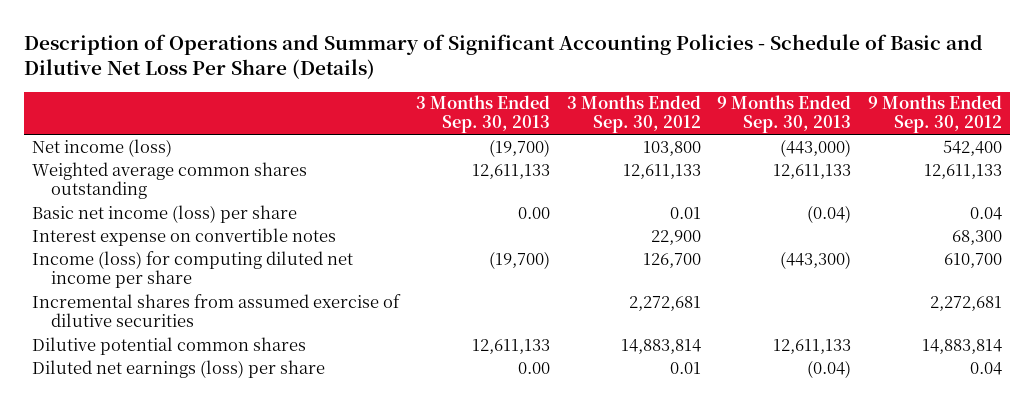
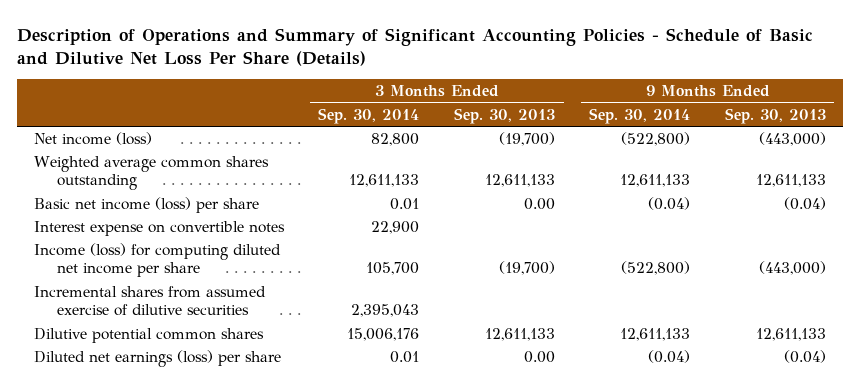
[566,95,701,134] 3 Months Ended Sep. 30, 2012 -> none
[868,95,1003,134] 9 Months Ended Sep. 30, 2012 -> none
none -> [318,107,420,124] Sep. 30, 2014
none -> [589,107,691,124] Sep. 30, 2014
[780,250,852,269] (443,300) -> [758,261,826,276] (443,000)

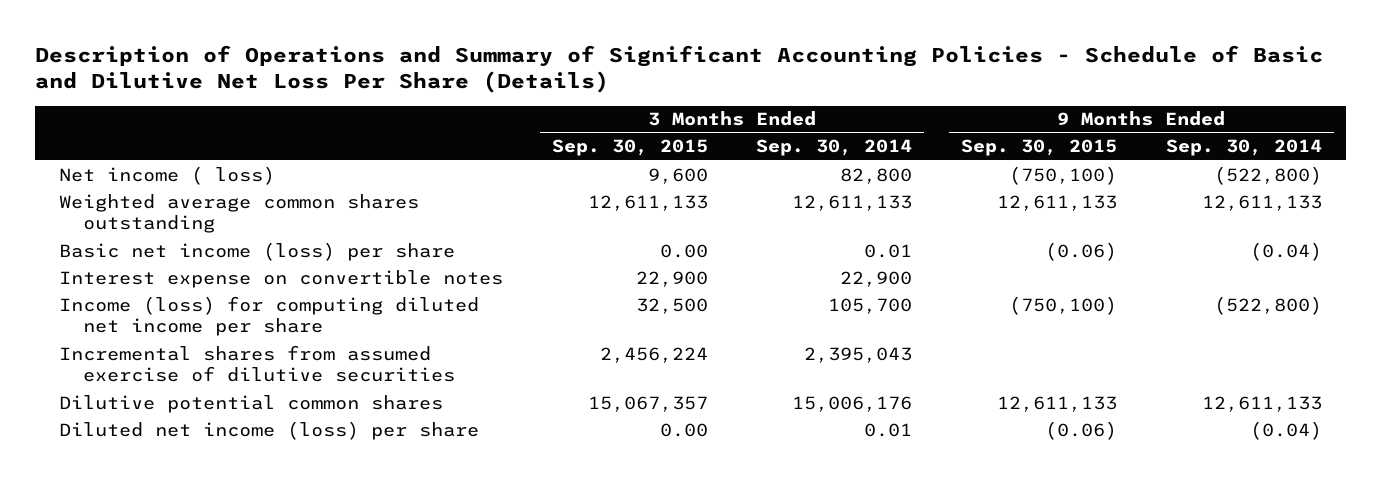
[453,107,555,124] Sep. 30, 2013 -> none
[724,107,826,124] Sep. 30, 2013 -> none
none -> [551,139,708,157] Sep. 30, 2015
none -> [960,139,1117,157] Sep. 30, 2015
[34,132,153,146] Net income (loss) -> [59,165,276,185] Net income ( loss)
[34,350,282,368] Diluted net earnings (loss) per share -> [59,420,480,440] Diluted net income (loss) per share

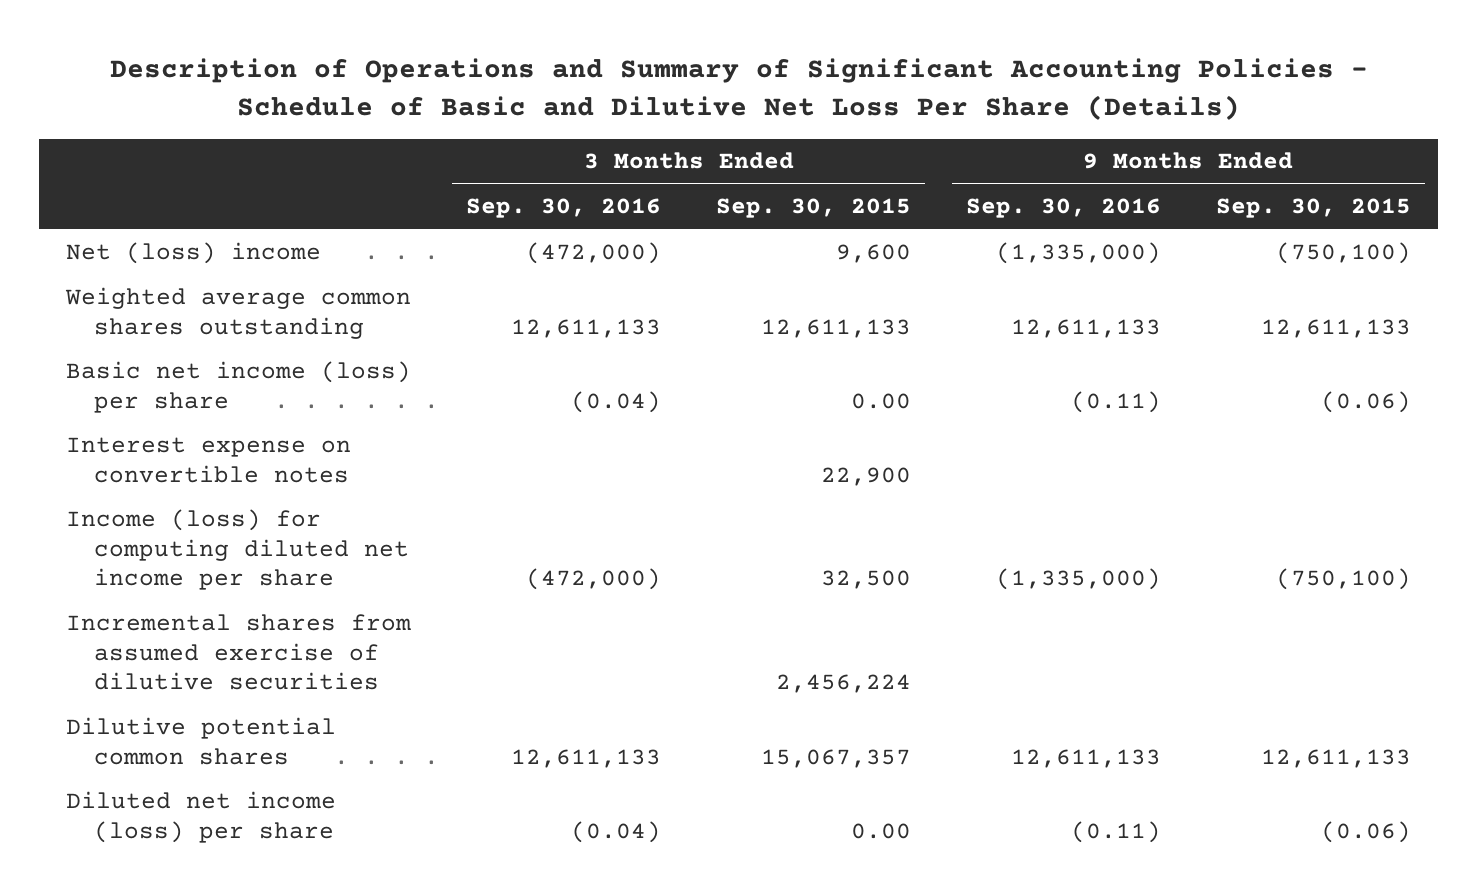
[756,139,913,157] Sep. 30, 2014 -> none
[1165,139,1322,157] Sep. 30, 2014 -> none
none -> [466,198,662,219] Sep. 30, 2016
none -> [965,198,1161,219] Sep. 30, 2016
[59,165,276,185] Net income ( loss) -> [66,242,322,265] Net (loss) income

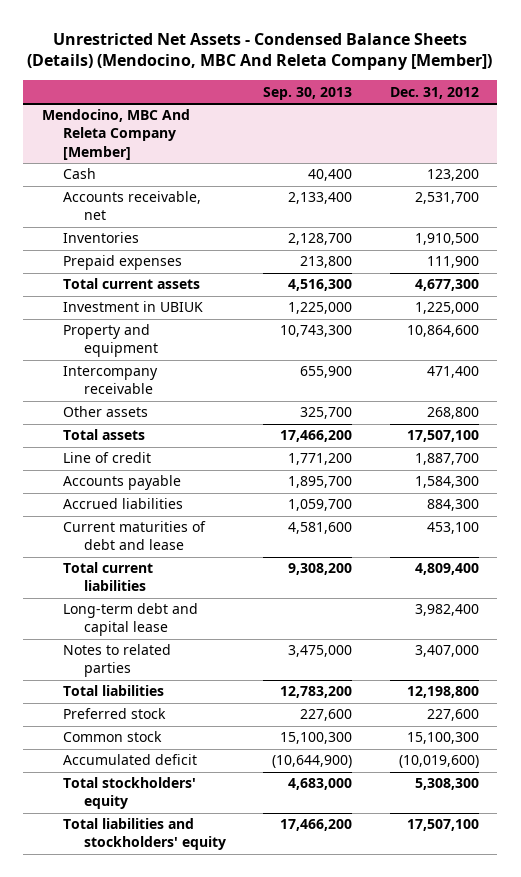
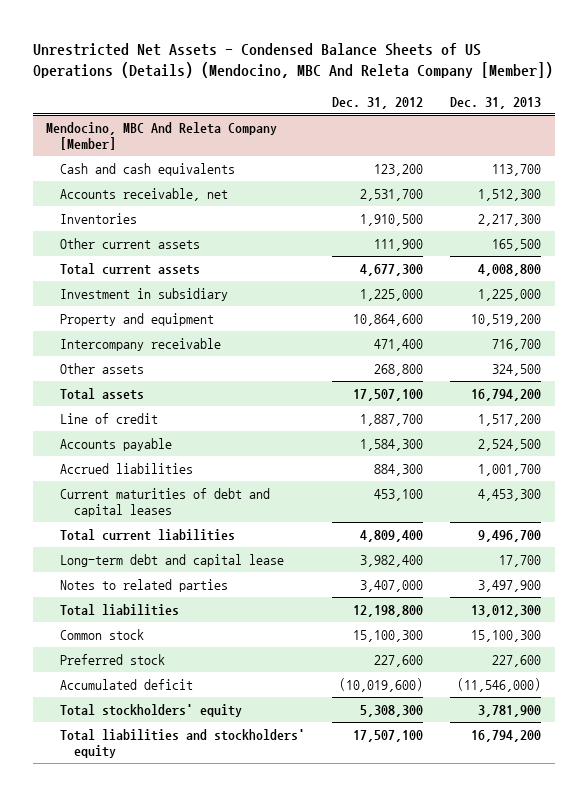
[27,32,493,71] Unrestricted Net Assets - Condensed Balance Sheets (Details) (Mendocino, MBC And Releta Company [Member]) -> [32,42,553,79] Unrestricted Net Assets - Condensed Balance Sheets of US Operations (Details) (Mendocino, MBC And Releta Company [Member])
[263,86,353,100] Sep. 30, 2013 -> none
none -> [450,96,542,109] Dec. 31, 2013
[62,168,96,180] Cash -> [60,162,236,176] Cash and cash equivalents
[62,255,182,271] Prepaid expenses -> [60,237,201,249] Other current assets
[62,301,203,313] Investment in UBIUK -> [60,287,229,301] Investment in subsidiary
[62,521,206,551] Current maturities of debt and lease -> [60,487,271,518] Current maturities of debt and capital leases
[62,708,166,720] Preferred stock -> [60,653,166,665] Preferred stock

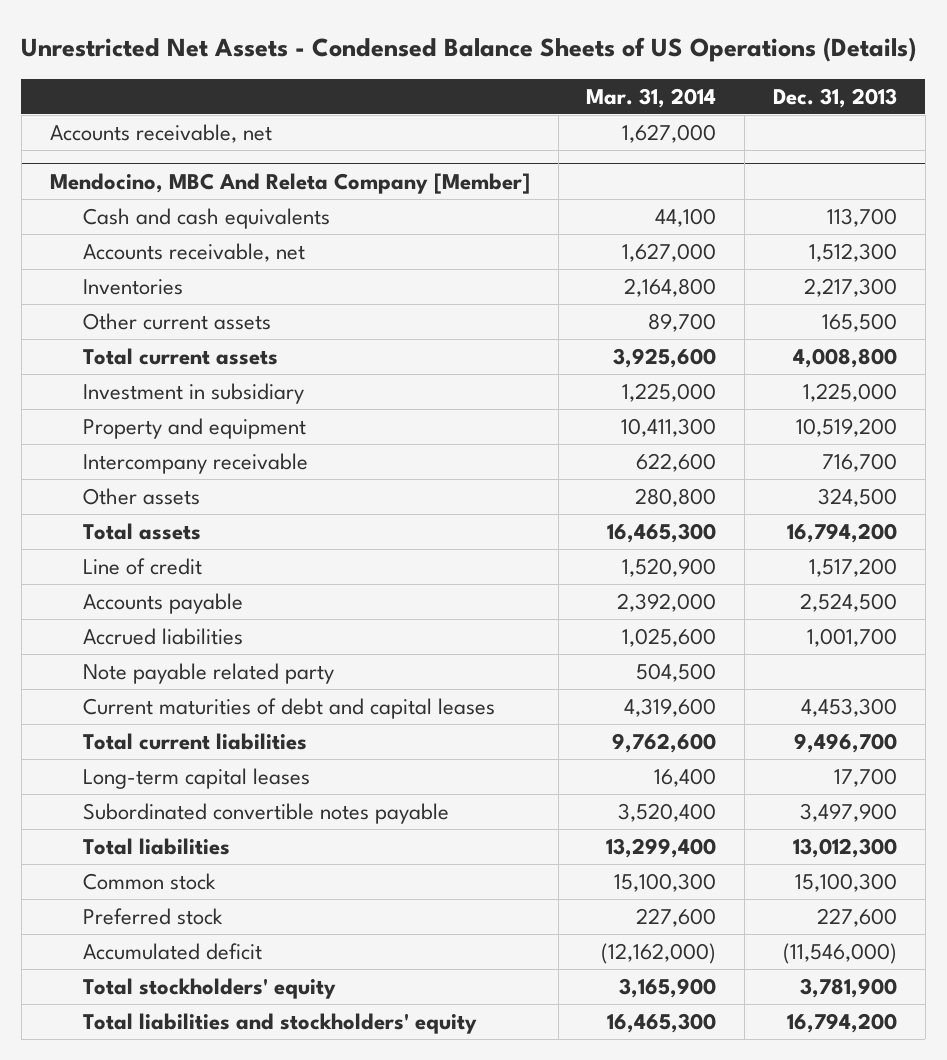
[32,42,553,79] Unrestricted Net Assets - Condensed Balance Sheets of US Operations (Details) (Mendocino, MBC And Releta Company [Member]) -> [21,37,917,63] Unrestricted Net Assets - Condensed Balance Sheets of US Operations (Details)
[332,96,424,109] Dec. 31, 2012 -> none
none -> [586,87,717,108] Mar. 31, 2014
none -> [49,123,272,143] Accounts receivable, net
none -> [83,662,335,684] Note payable related party
[60,553,285,567] Long-term debt and capital lease -> [83,767,311,789] Long-term capital leases
[60,578,229,592] Notes to related parties -> [83,802,450,824] Subordinated convertible notes payable

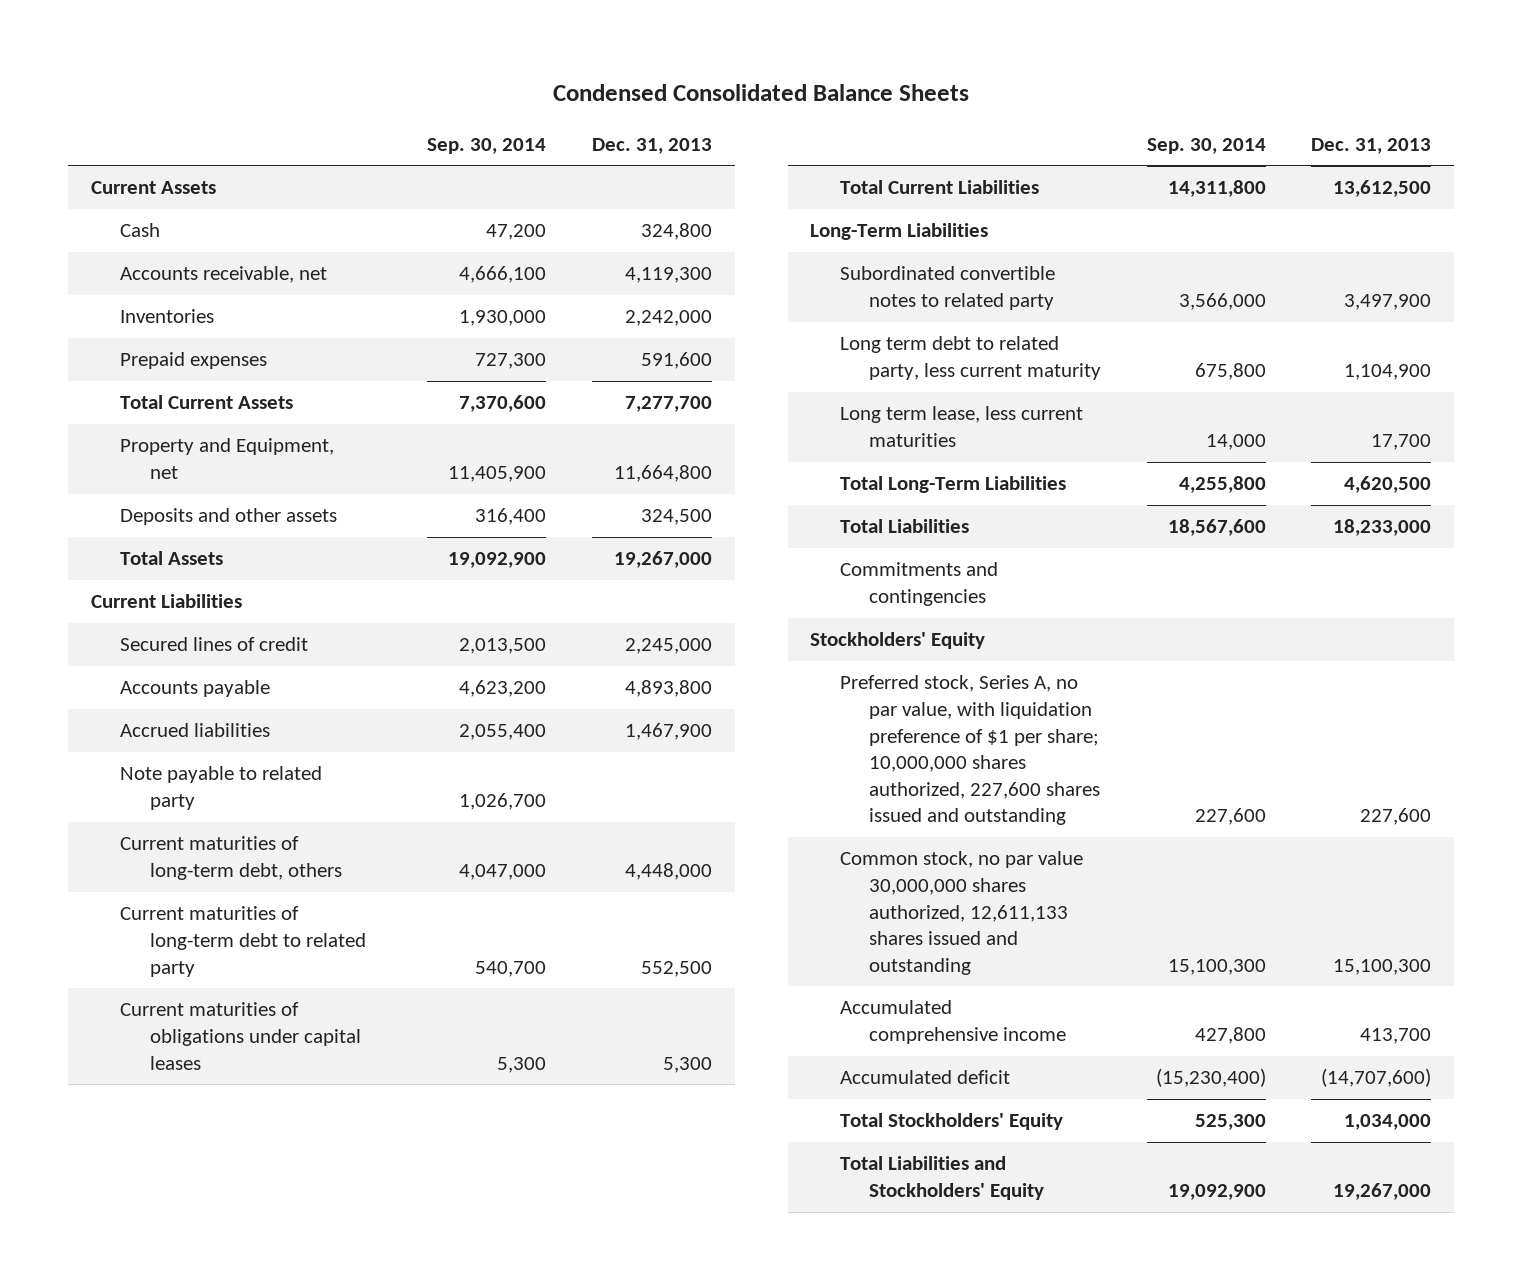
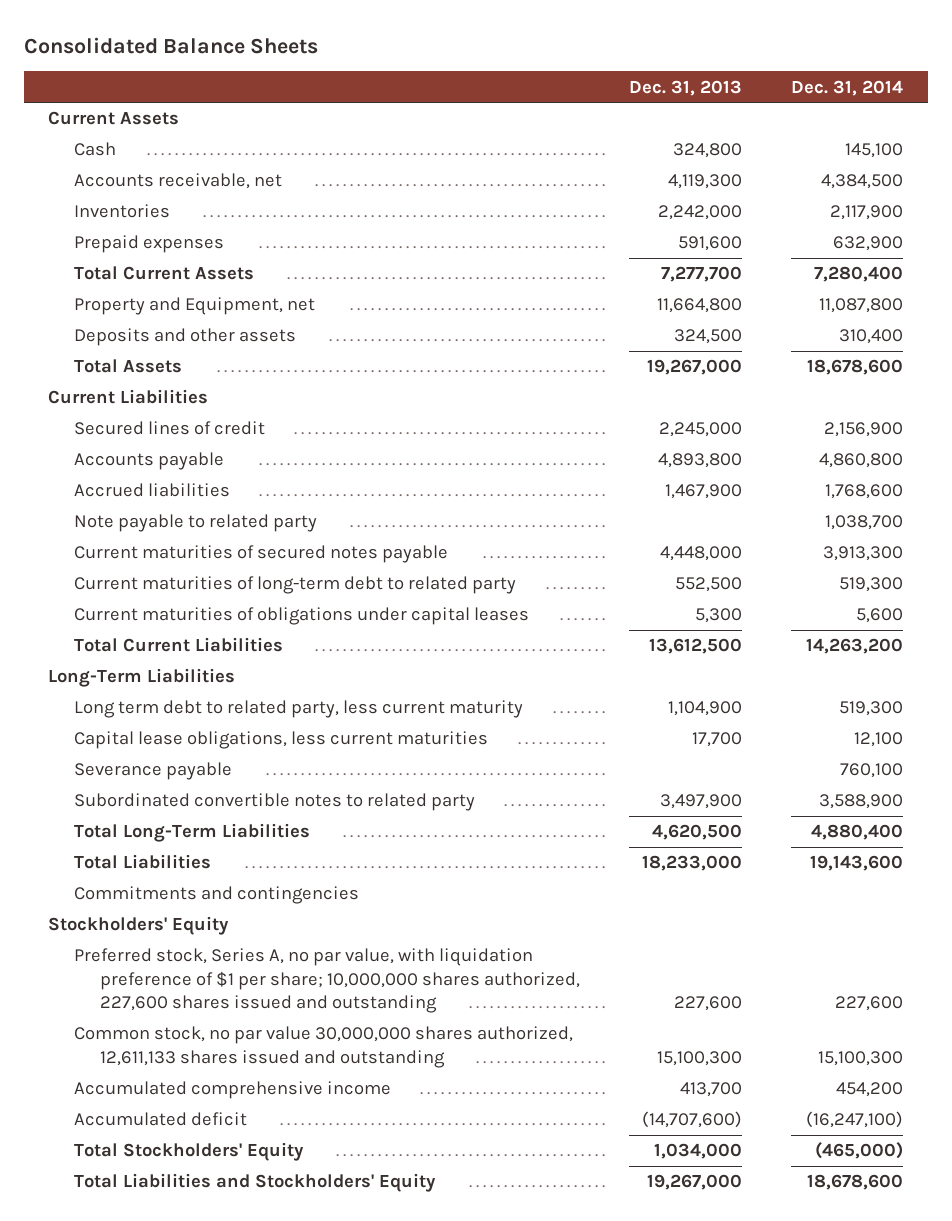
[553,84,970,102] Condensed Consolidated Balance Sheets -> [23,36,318,54] Consolidated Balance Sheets
[427,137,547,154] Sep. 30, 2014 -> none
none -> [791,79,904,96] Dec. 31, 2014
[120,836,342,880] Current maturities of long-term debt, others -> [74,545,449,564] Current maturities of secured notes payable
[839,406,1083,447] Long term lease, less current maturities -> [74,731,489,750] Capital lease obligations, less current maturities
none -> [74,762,233,781] Severance payable
[839,266,1055,310] Subordinated convertible notes to related party -> [74,793,476,812] Subordinated convertible notes to related party

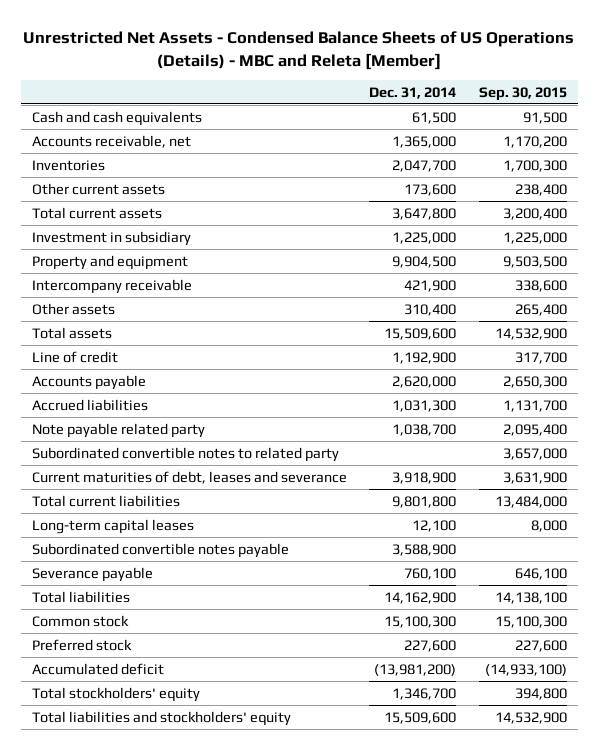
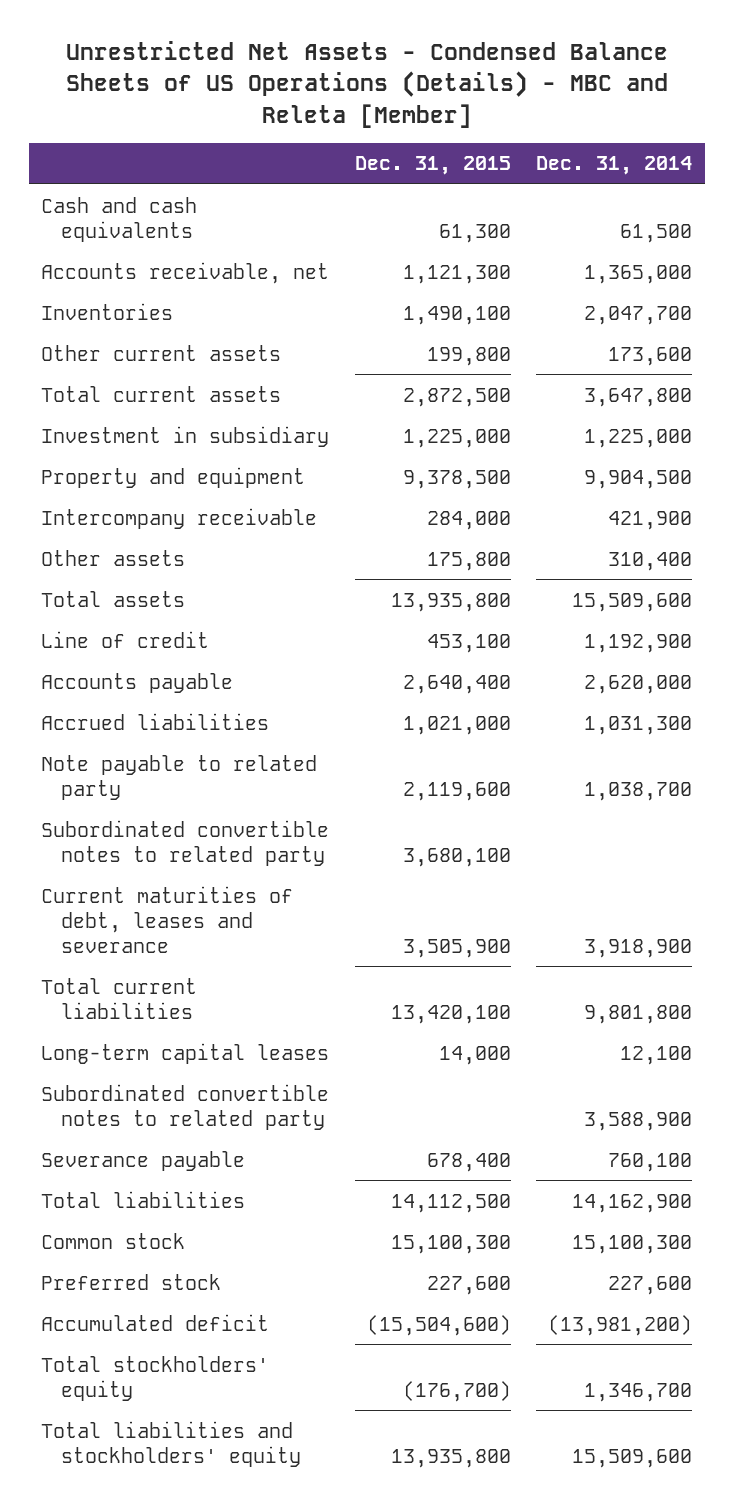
[478,86,567,101] Sep. 30, 2015 -> none
none -> [354,156,511,176] Dec. 31, 2015
[31,422,205,438] Note payable related party -> [41,754,318,800] Note payable to related party
[31,542,289,558] Subordinated convertible notes payable -> [41,1083,330,1130] Subordinated convertible notes to related party

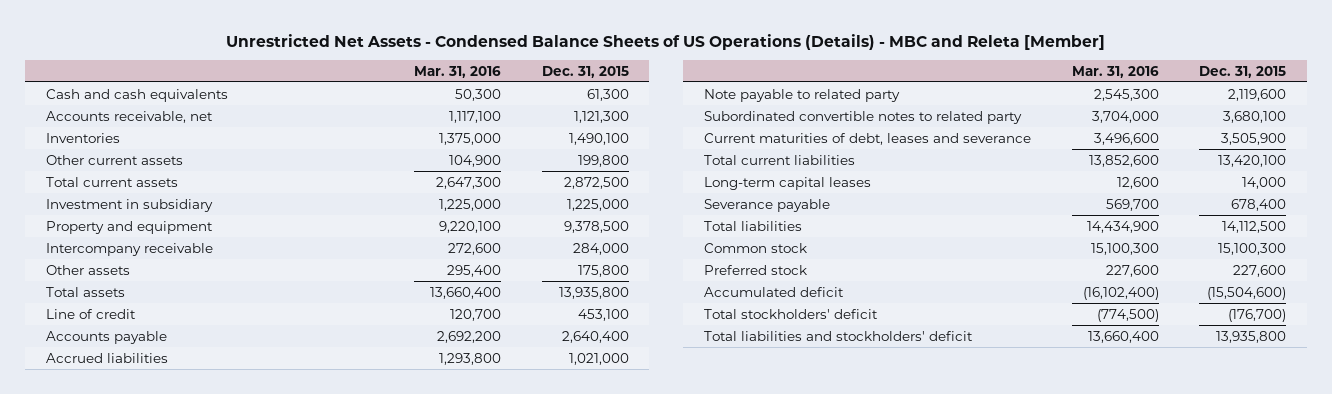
[536,156,693,176] Dec. 31, 2014 -> none
none -> [413,65,501,78] Mar. 31, 2016
[41,1083,330,1130] Subordinated convertible notes to related party -> none
[41,1355,270,1401] Total stockholders' equity -> [703,308,878,319] Total stockholders' deficit
[41,1420,302,1467] Total liabilities and stockholders' equity -> [703,330,973,341] Total liabilities and stockholders' deficit

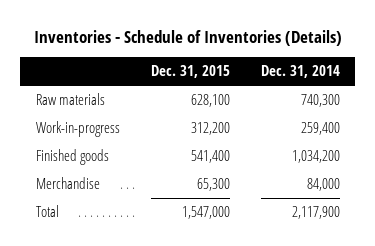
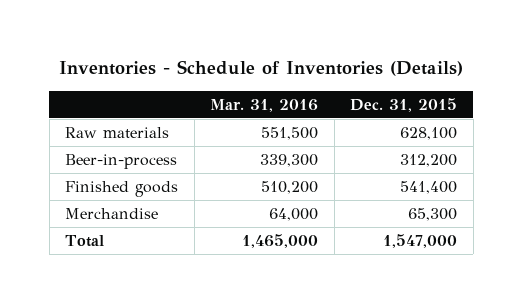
[260,65,340,79] Dec. 31, 2014 -> none
none -> [210,98,319,112] Mar. 31, 2016
[35,121,120,138] Work-in-progress -> [65,154,178,170] Beer-in-process

